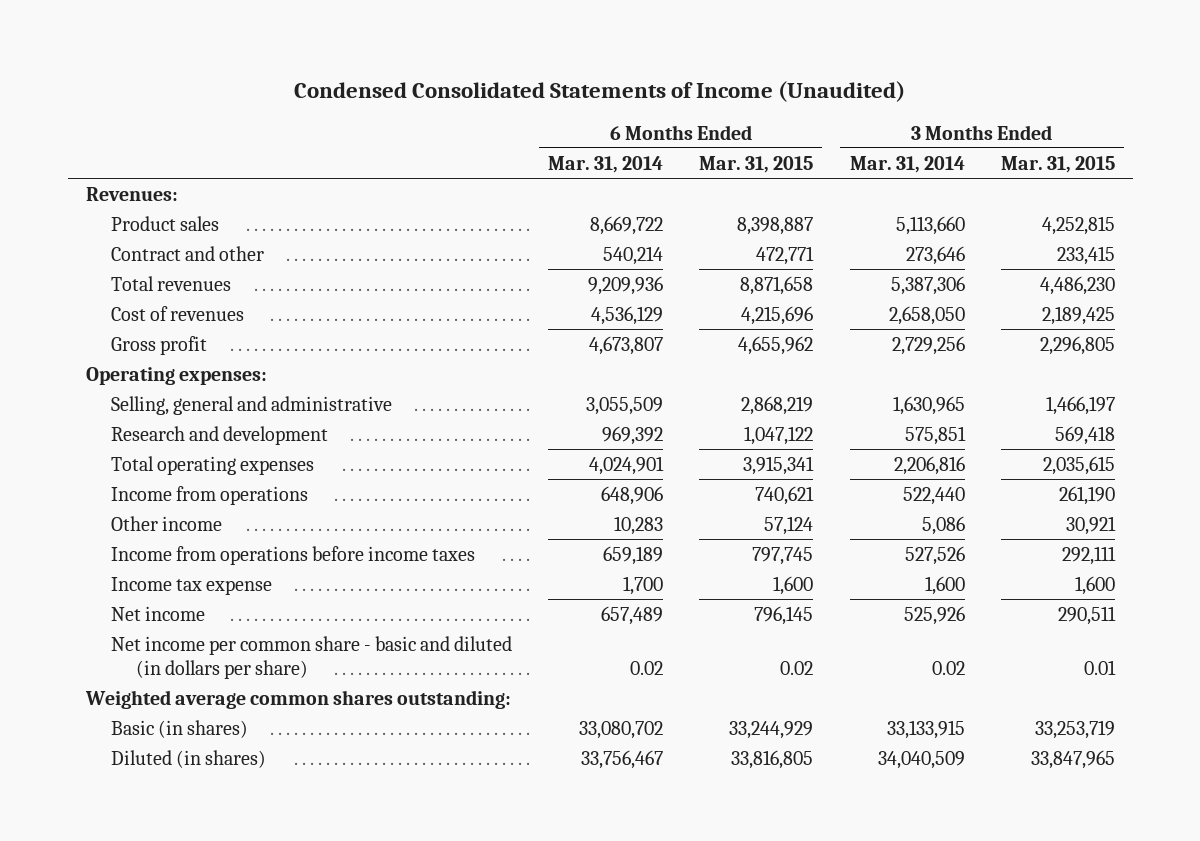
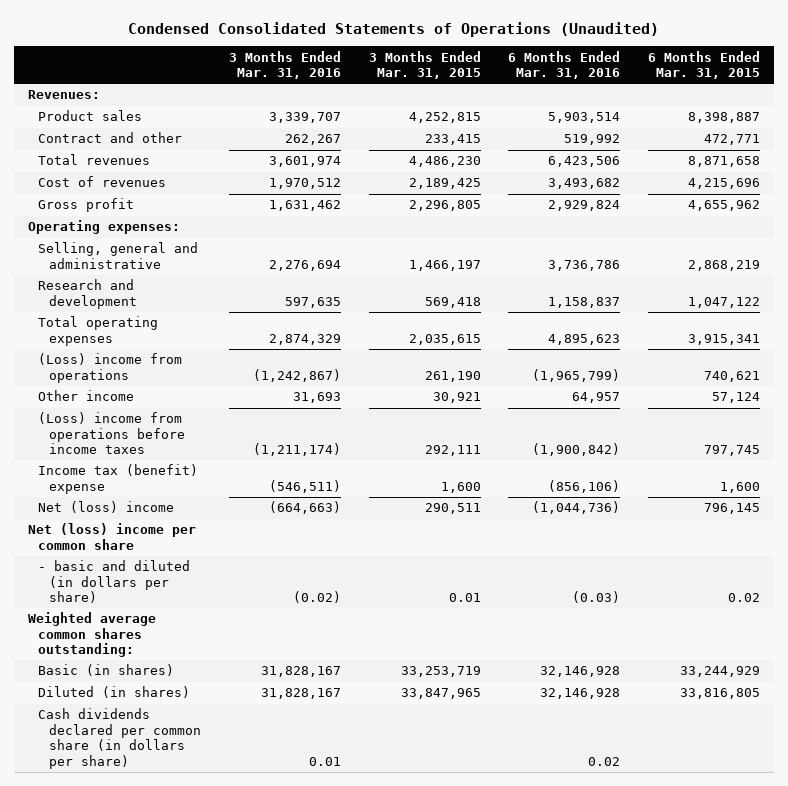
[294,81,906,103] Condensed Consolidated Statements of Income (Unaudited) -> [127,21,659,37] Condensed Consolidated Statements of Operations (Unaudited)
[548,155,664,173] Mar. 31, 2014 -> none
[849,155,965,173] Mar. 31, 2014 -> none
none -> [228,50,341,80] 3 Months Ended Mar. 31, 2016
none -> [508,50,621,80] 6 Months Ended Mar. 31, 2016
[111,485,309,505] Income from operations -> [38,353,183,383] (Loss) income from operations
[111,545,476,565] Income from operations before income taxes -> [38,412,186,455] (Loss) income from operations before income taxes
[111,576,273,595] Income tax expense -> [38,464,199,494] Income tax (benefit) expense
[111,605,206,621] Net income -> [38,501,175,514] Net (loss) income
none -> [27,523,196,550] Net (loss) income per common share
[111,635,513,679] Net income per common share - basic and diluted (in dollars per share) -> [38,560,191,604] - basic and diluted (in dollars per share)
none -> [38,708,202,769] Cash dividends declared per common share (in dollars per share)

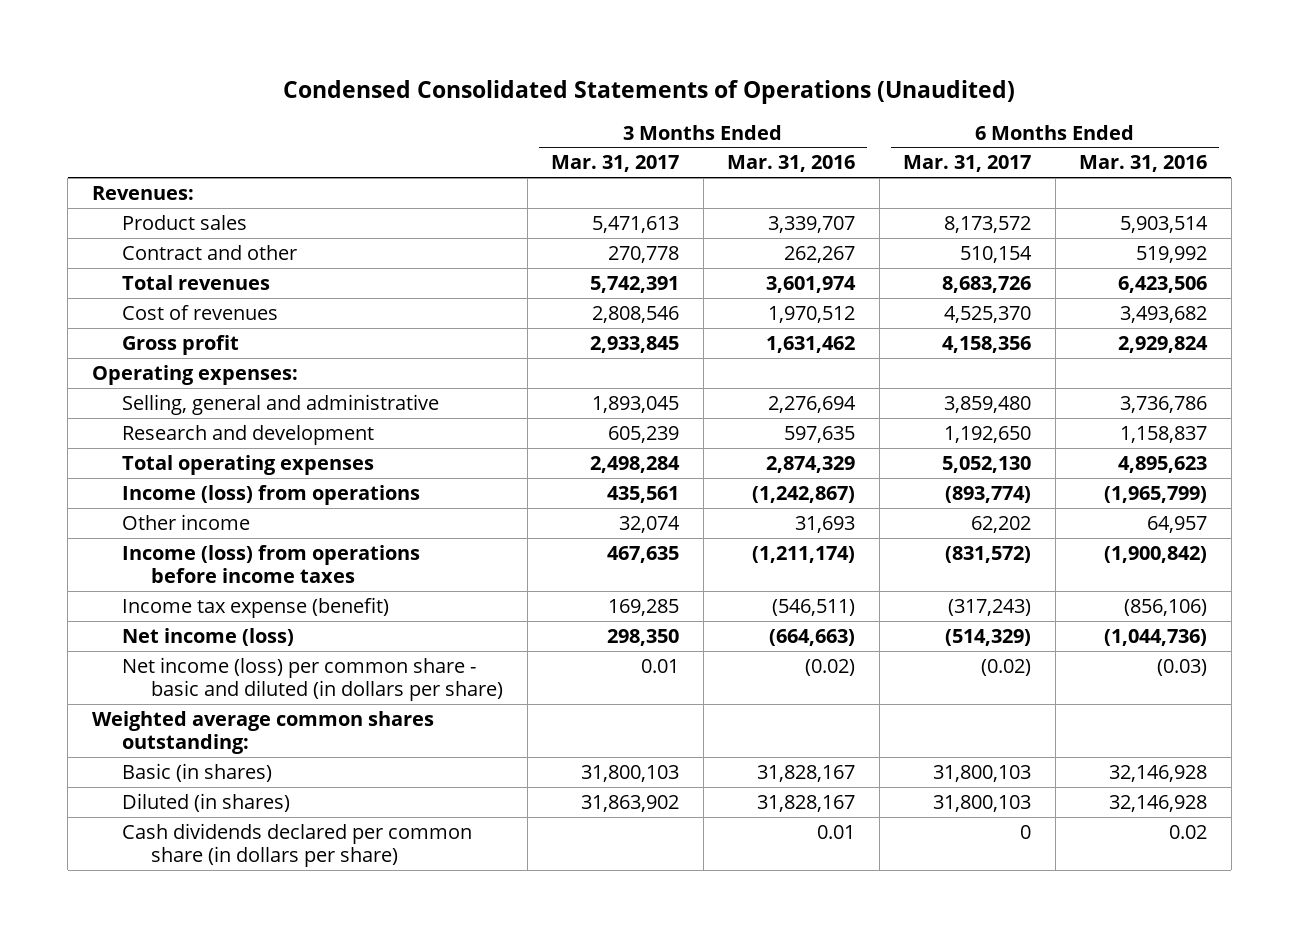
[368,50,481,80] 3 Months Ended Mar. 31, 2015 -> none
[648,50,761,80] 6 Months Ended Mar. 31, 2015 -> none
none -> [551,155,680,173] Mar. 31, 2017
none -> [903,155,1032,173] Mar. 31, 2017
[38,353,183,383] (Loss) income from operations -> [121,484,420,505] Income (loss) from operations
[27,523,196,550] Net (loss) income per common share -> none
[38,412,186,455] (Loss) income from operations before income taxes -> [121,544,420,584] Income (loss) from operations before income taxes
[38,464,199,494] Income tax (benefit) expense -> [121,596,389,618] Income tax expense (benefit)
[38,501,175,514] Net (loss) income -> [121,627,294,646] Net income (loss)
[38,560,191,604] - basic and diluted (in dollars per share) -> [121,656,504,702] Net income (loss) per common share - basic and diluted (in dollars per share)

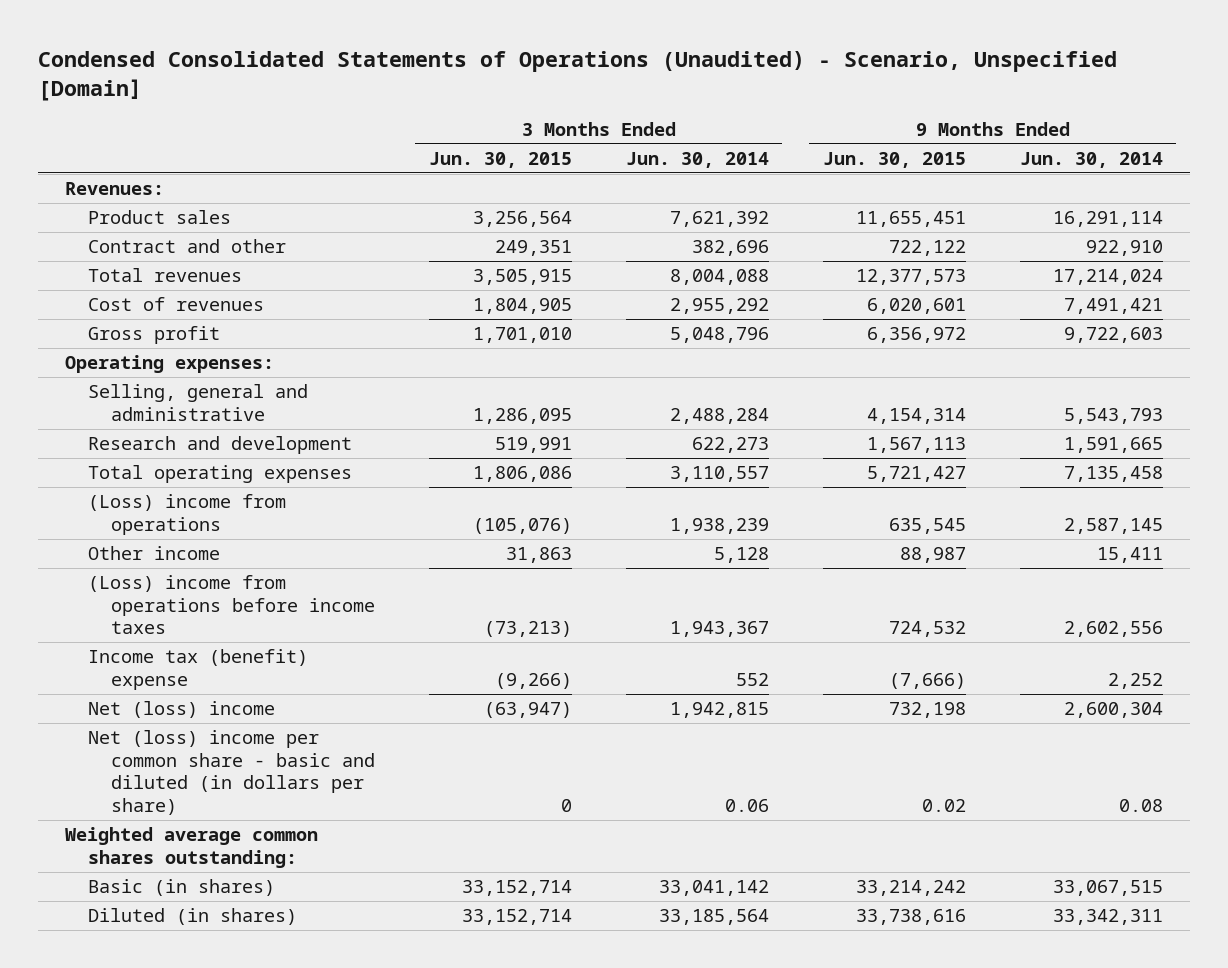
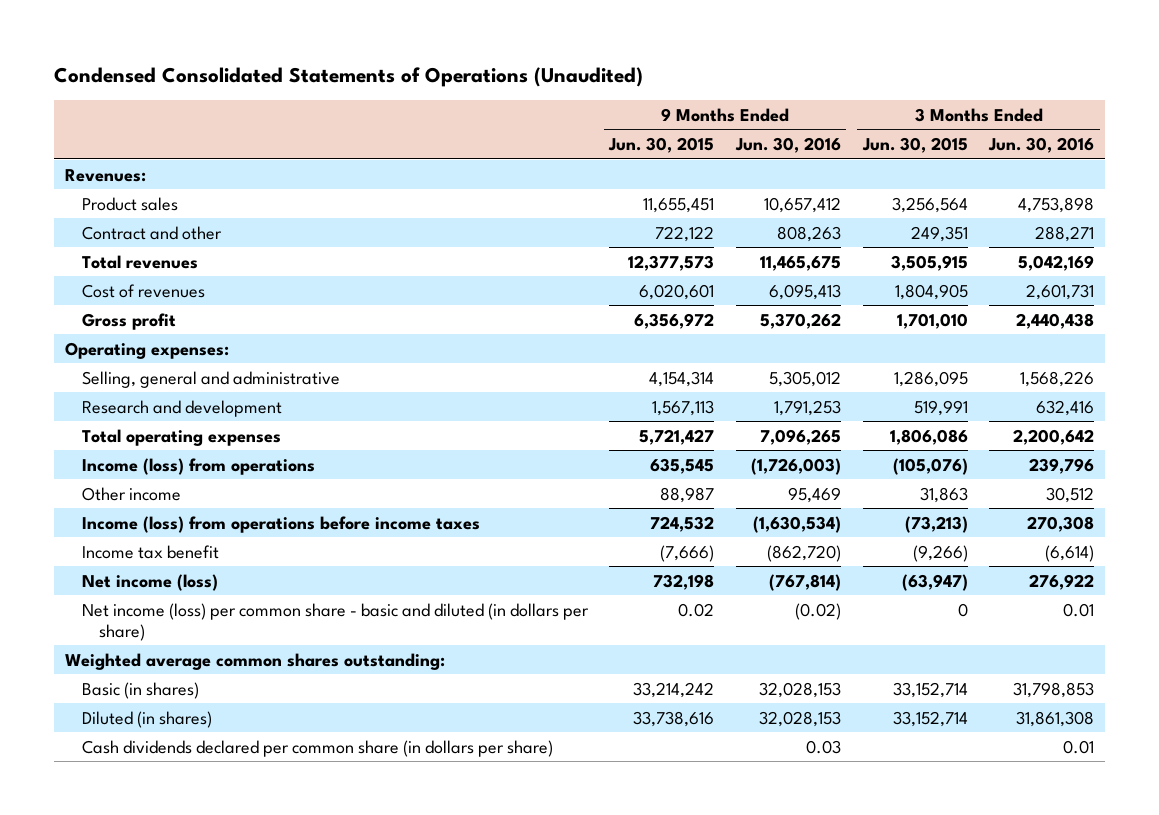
[37,50,1117,101] Condensed Consolidated Statements of Operations (Unaudited) - Scenario, Unspecified [Domain] -> [54,67,644,88] Condensed Consolidated Statements of Operations (Unaudited)
[625,152,769,169] Jun. 30, 2014 -> none
[1019,152,1163,169] Jun. 30, 2014 -> none
none -> [735,137,842,154] Jun. 30, 2016
none -> [988,137,1095,154] Jun. 30, 2016
[87,494,286,535] (Loss) income from operations -> [81,457,315,475] Income (loss) from operations
[87,575,375,635] (Loss) income from operations before income taxes -> [81,515,480,533] Income (loss) from operations before income taxes
[87,649,308,690] Income tax (benefit) expense -> [81,544,219,559] Income tax benefit
[87,701,275,719] Net (loss) income -> [81,573,218,591] Net income (loss)
[87,730,375,815] Net (loss) income per common share - basic and diluted (in dollars per share) -> [81,602,589,641] Net income (loss) per common share - basic and diluted (in dollars per share)
none -> [81,739,553,757] Cash dividends declared per common share (in dollars per share)

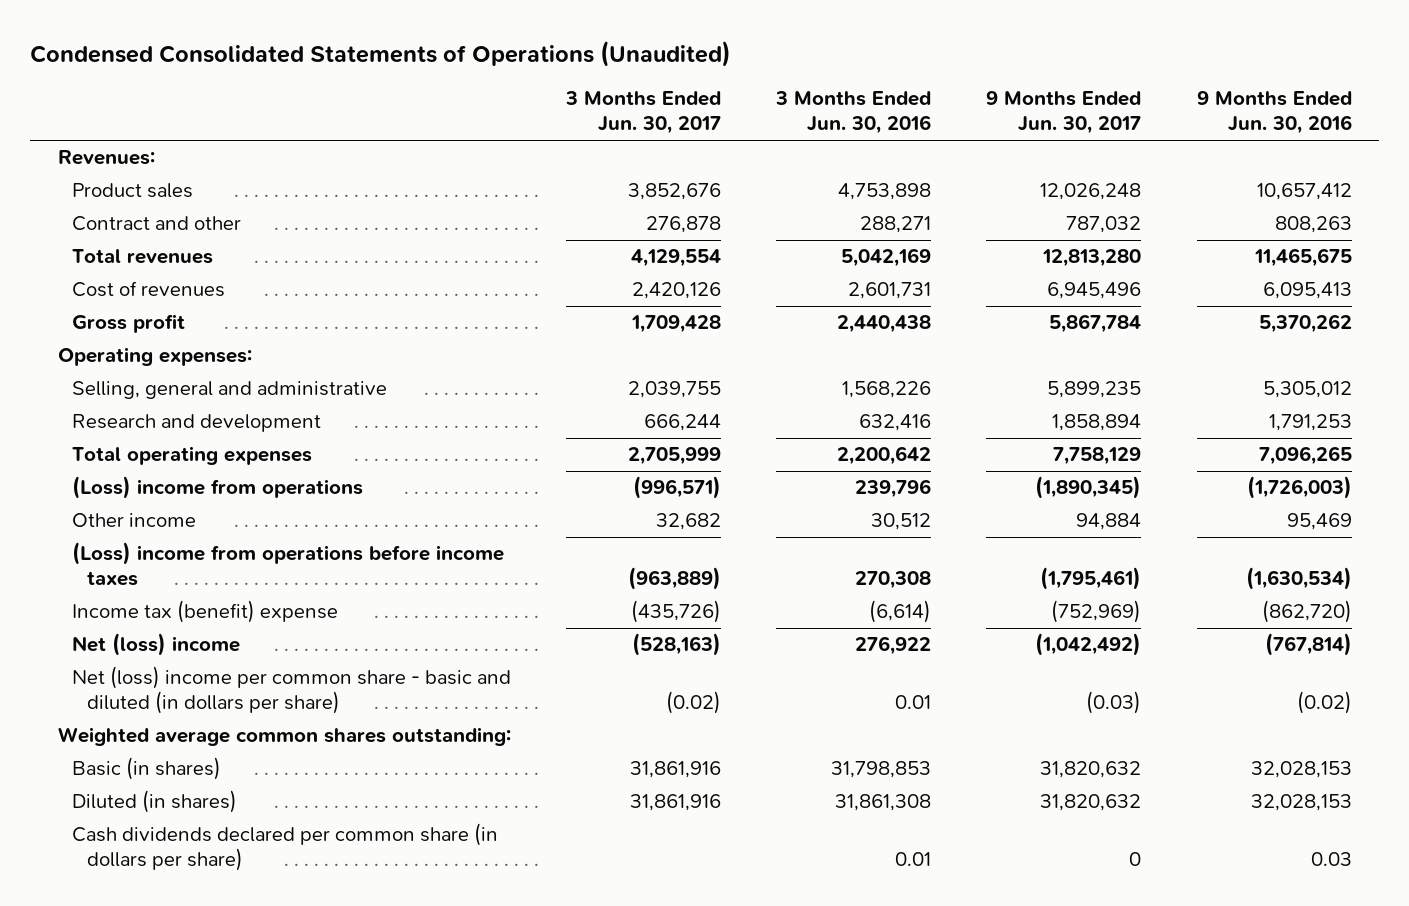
[608,137,715,154] Jun. 30, 2015 -> none
[861,137,968,154] Jun. 30, 2015 -> none
none -> [565,91,722,135] 3 Months Ended Jun. 30, 2017
none -> [986,91,1142,135] 9 Months Ended Jun. 30, 2017
[81,457,315,475] Income (loss) from operations -> [72,476,364,500] (Loss) income from operations
[81,515,480,533] Income (loss) from operations before income taxes -> [72,542,505,587] (Loss) income from operations before income taxes
[81,544,219,559] Income tax benefit -> [72,600,339,624] Income tax (benefit) expense
[81,573,218,591] Net income (loss) -> [72,633,241,657] Net (loss) income
[81,602,589,641] Net income (loss) per common share - basic and diluted (in dollars per share) -> [72,666,512,715] Net (loss) income per common share - basic and diluted (in dollars per share)

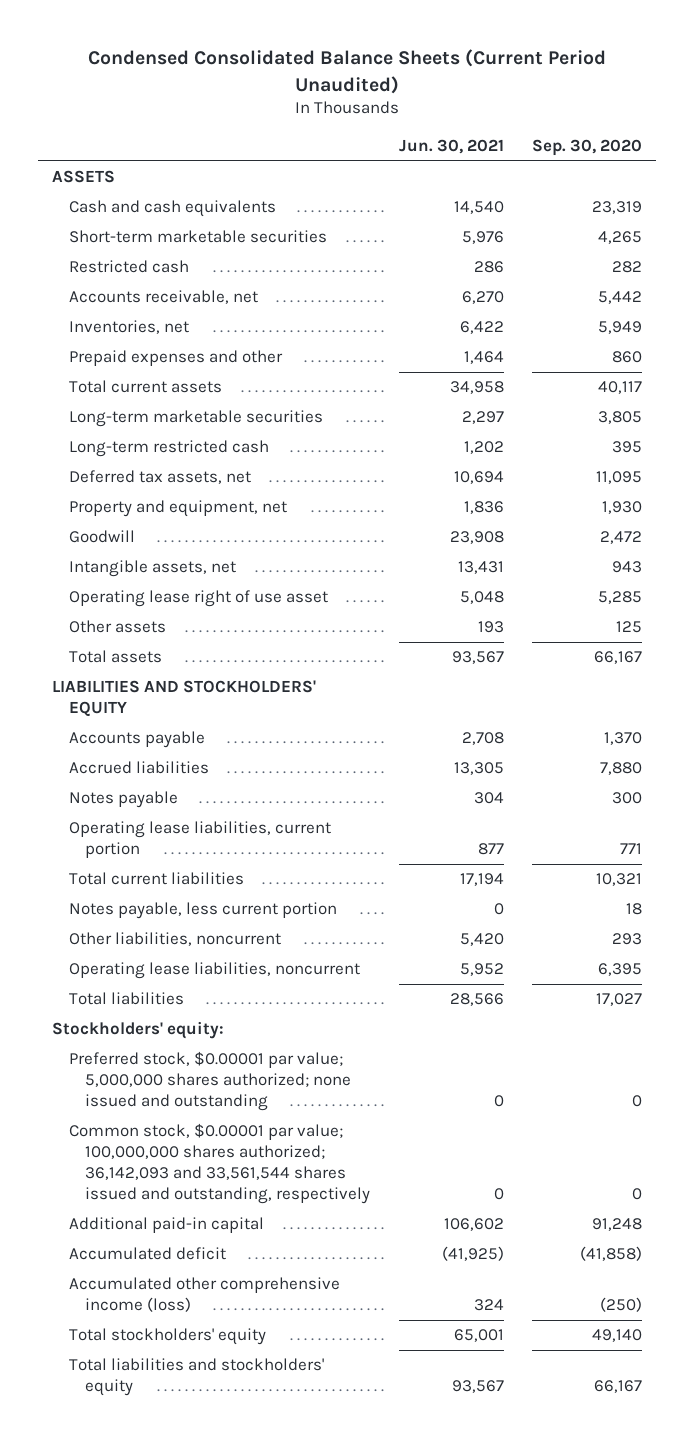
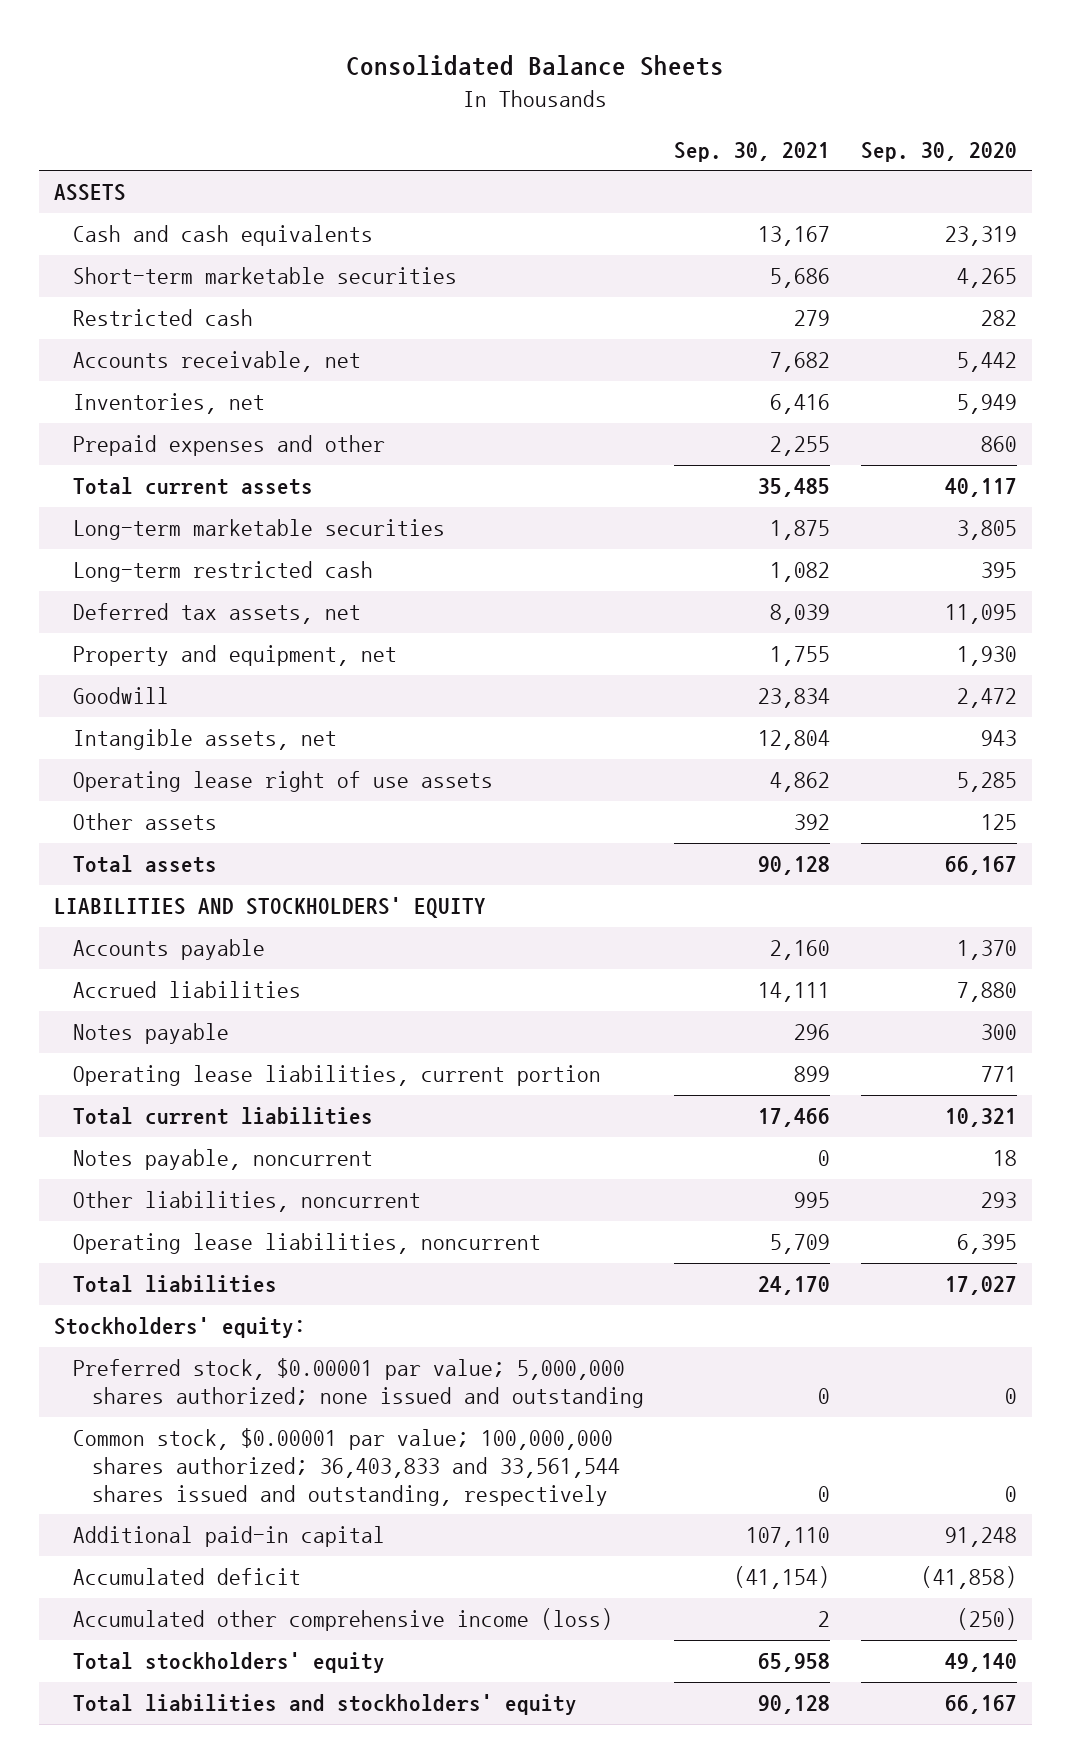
[88,49,607,94] Condensed Consolidated Balance Sheets (Current Period Unaudited) -> [346,55,725,77] Consolidated Balance Sheets
[398,138,504,154] Jun. 30, 2021 -> none
none -> [674,141,831,162] Sep. 30, 2021
[68,590,328,608] Operating lease right of use asset -> [72,771,493,793] Operating lease right of use assets
[68,902,337,920] Notes payable, less current portion -> [72,1149,373,1171] Notes payable, noncurrent
[68,1123,371,1204] Common stock, $0.00001 par value; 100,000,000 shares authorized; 36,142,093 and 33,561,544 shares issued and outstanding, respectively -> [72,1428,620,1506] Common stock, $0.00001 par value; 100,000,000 shares authorized; 36,403,833 and 33,561,544 shares issued and outstanding, respectively

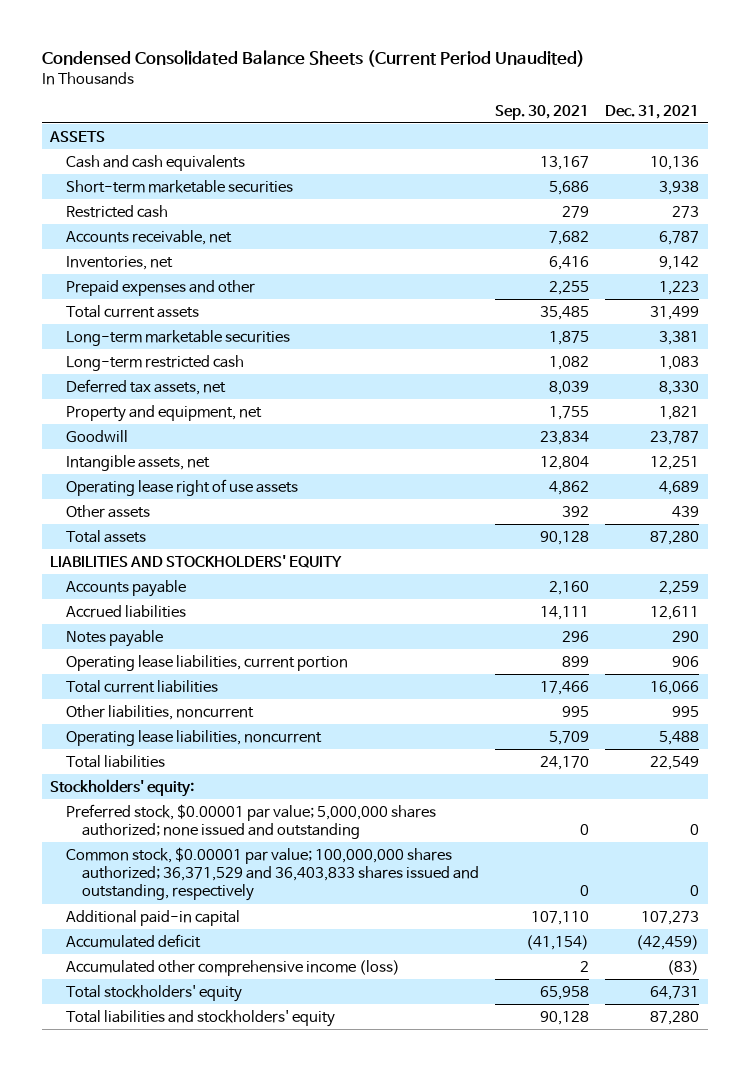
[346,55,725,77] Consolidated Balance Sheets -> [42,50,586,68] Condensed Consolidated Balance Sheets (Current Period Unaudited)
[860,141,1017,162] Sep. 30, 2020 -> none
none -> [605,104,700,119] Dec. 31, 2021
[72,1149,373,1171] Notes payable, noncurrent -> none
[72,1428,620,1506] Common stock, $0.00001 par value; 100,000,000 shares authorized; 36,403,833 and 33,561,544 shares issued and outstanding, respectively -> [66,846,479,902] Common stock, $0.00001 par value; 100,000,000 shares authorized; 36,371,529 and 36,403,833 shares issued and outstanding, respectively

